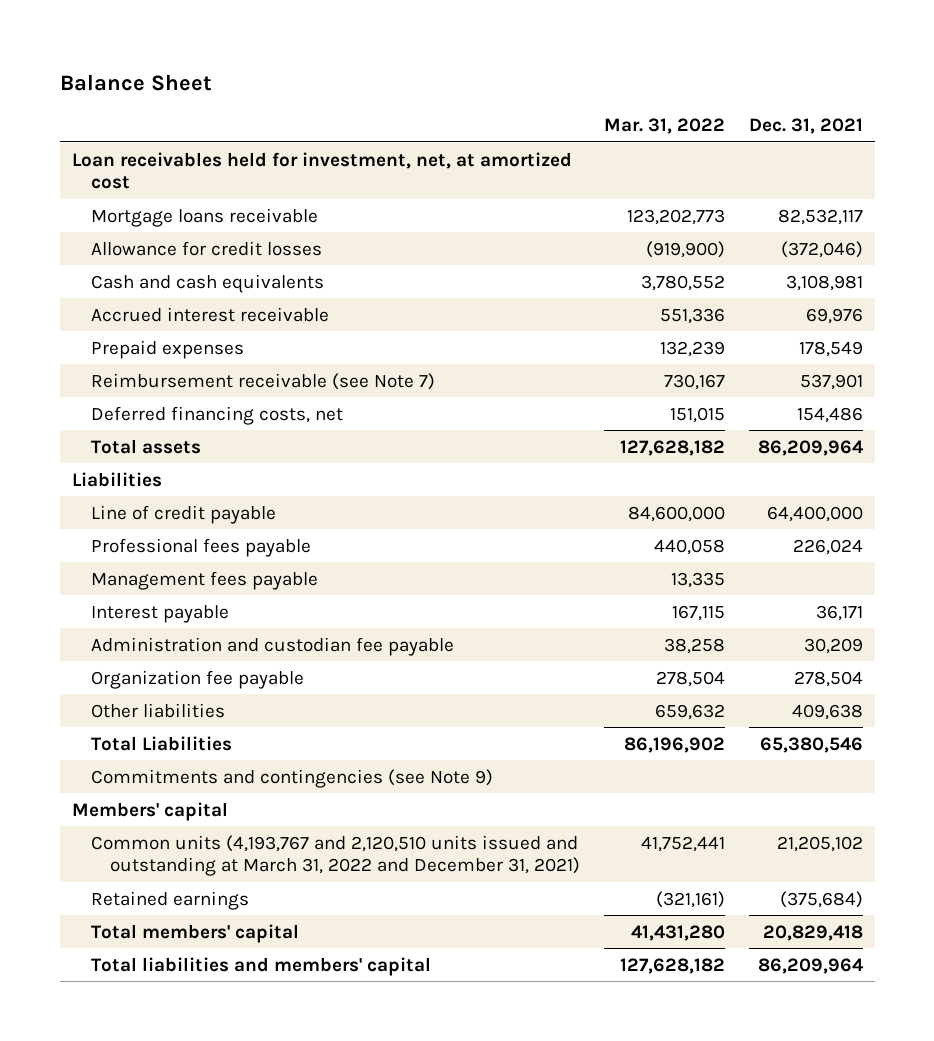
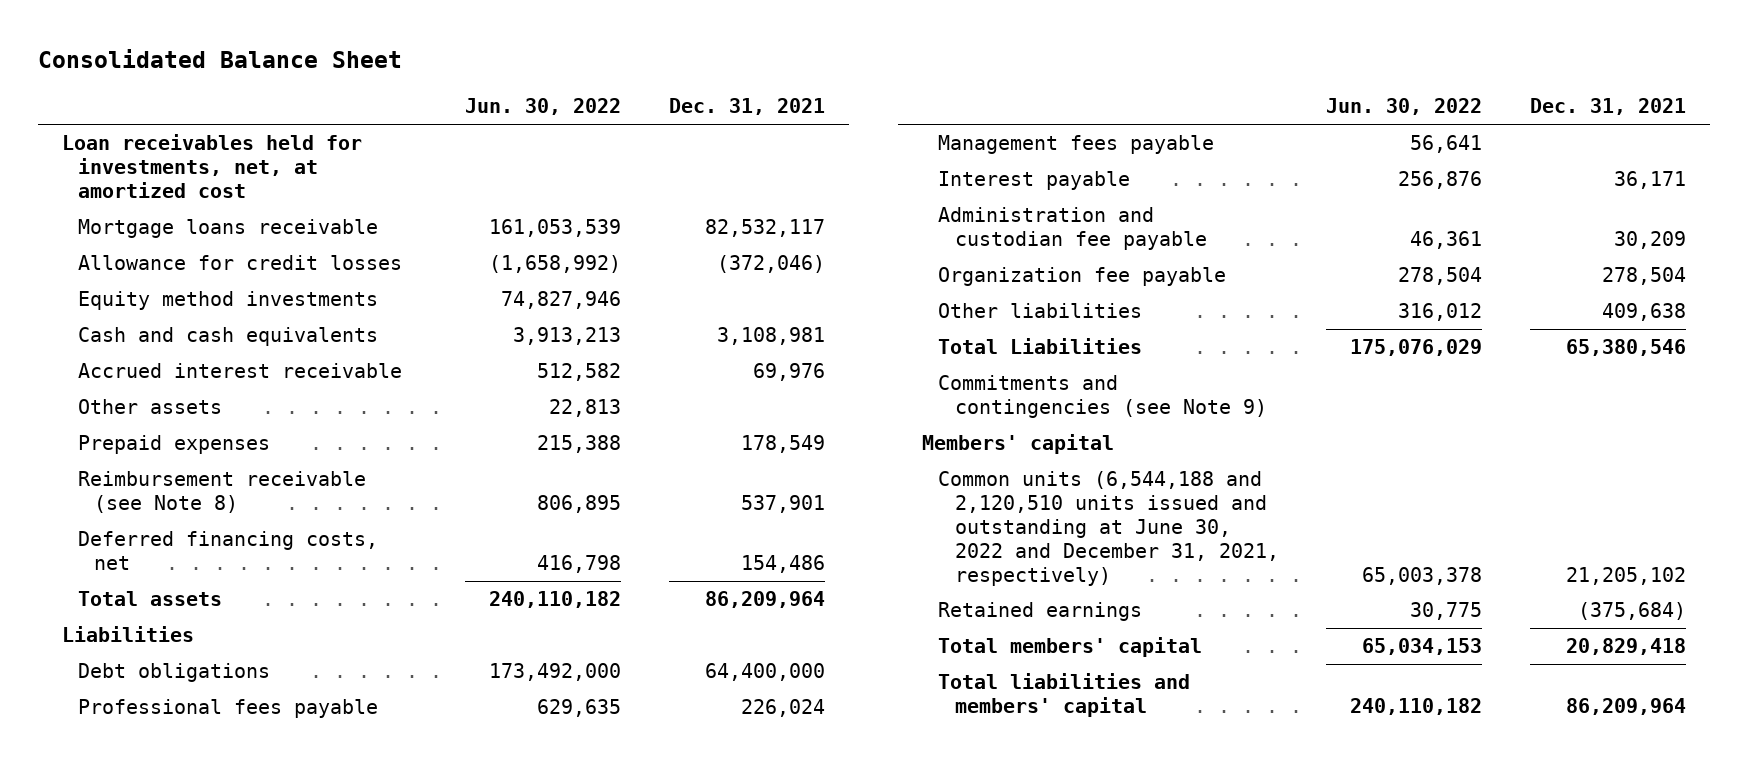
[59,73,212,91] Balance Sheet -> [37,49,402,69] Consolidated Balance Sheet
[603,118,725,135] Mar. 31, 2022 -> none
none -> [465,98,622,116] Jun. 30, 2022
[71,151,572,190] Loan receivables held for investment, net, at amortized cost -> [61,134,362,198] Loan receivables held for investments, net, at amortized cost
none -> [77,291,378,311] Equity method investments
none -> [77,399,222,415] Other assets
[90,372,435,390] Reimbursement receivable (see Note 7) -> [77,471,366,514] Reimbursement receivable (see Note 8)
[90,504,276,524] Line of credit payable -> [77,663,270,683] Debt obligations
[90,834,580,877] Common units (4,193,767 and 2,120,510 units issued and outstanding at March 31, 2022 and December 31, 2021) -> [938,471,1279,586] Common units (6,544,188 and 2,120,510 units issued and outstanding at June 30, 2022 and December 31, 2021, respectively)

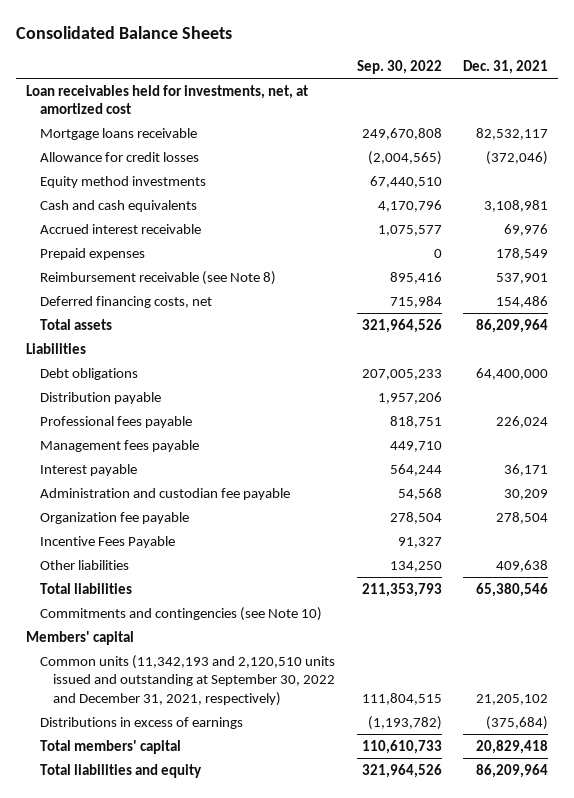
[37,49,402,69] Consolidated Balance Sheet -> [15,26,232,40] Consolidated Balance Sheets
[465,98,622,116] Jun. 30, 2022 -> none
none -> [356,60,442,75] Sep. 30, 2022
[77,399,222,415] Other assets -> none
none -> [39,391,161,404] Distribution payable
none -> [39,535,175,548] Incentive Fees Payable
[938,338,1143,355] Total Liabilities -> [39,582,132,594] Total liabilities
[938,375,1267,419] Commitments and contingencies (see Note 9) -> [39,606,322,621] Commitments and contingencies (see Note 10)
[938,471,1279,586] Common units (6,544,188 and 2,120,510 units issued and outstanding at June 30, 2022 and December 31, 2021, respectively) -> [39,654,336,706] Common units (11,342,193 and 2,120,510 units issued and outstanding at September 30, 2022 and December 31, 2021, respectively)
[938,602,1143,622] Retained earnings -> [39,716,243,729] Distributions in excess of earnings
[938,673,1191,718] Total liabilities and members' capital -> [39,763,202,778] Total liabilities and equity

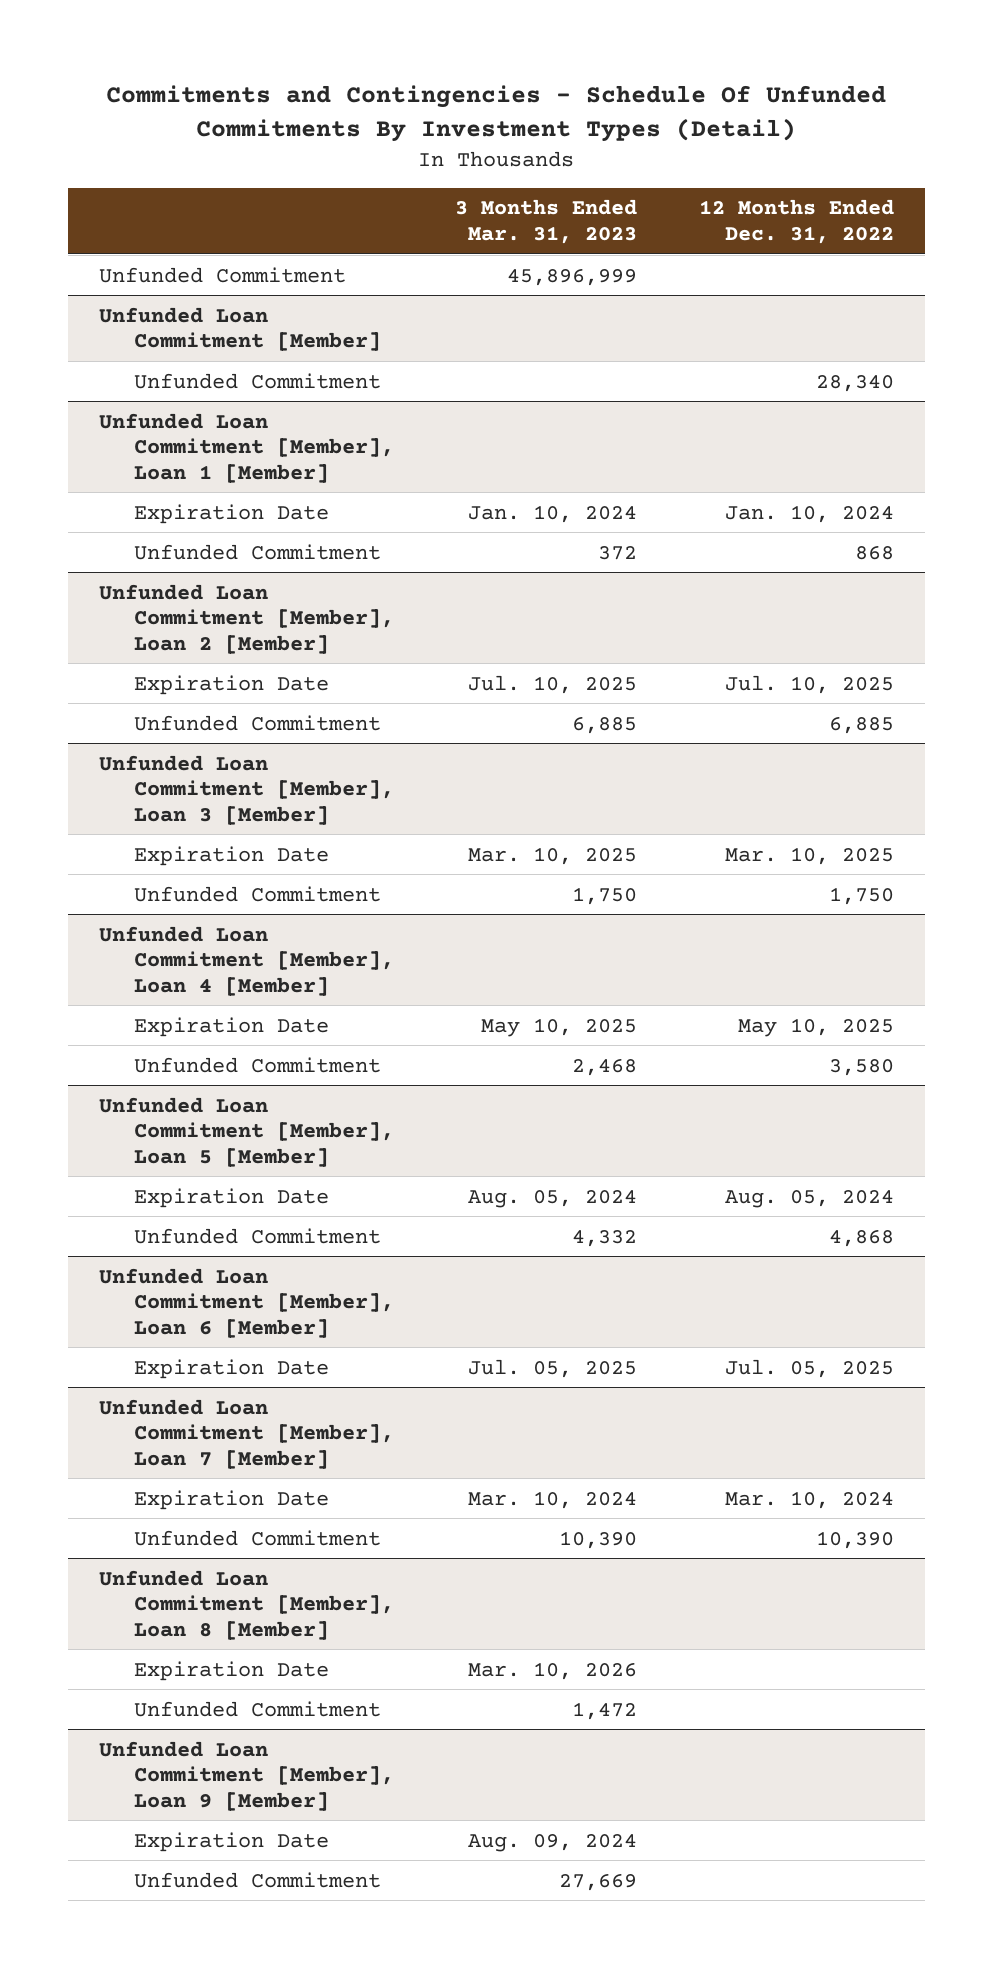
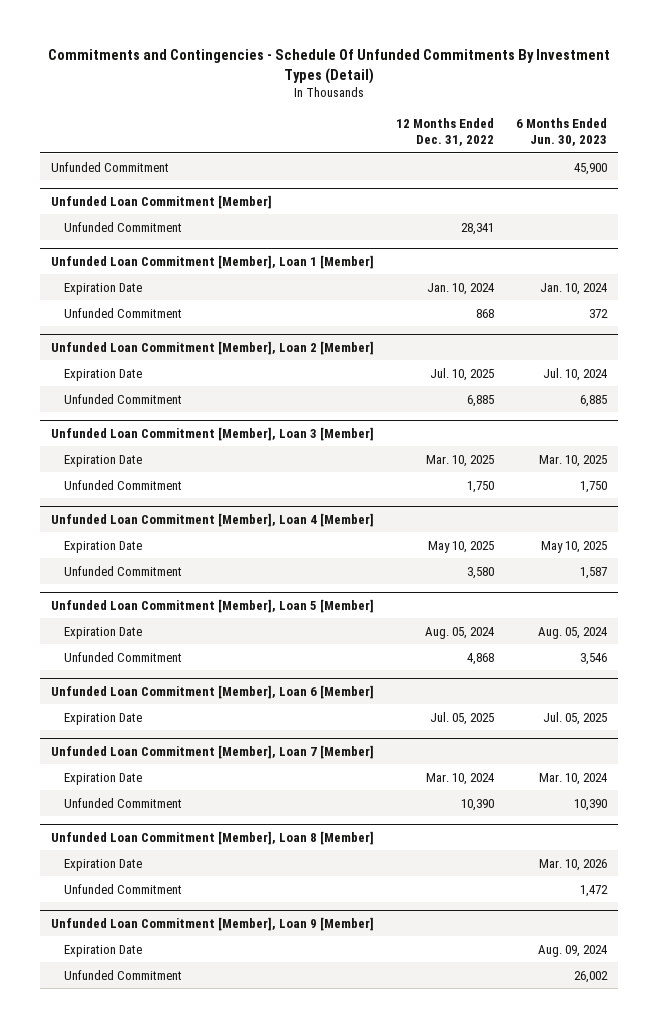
[455,199,638,244] 3 Months Ended Mar. 31, 2023 -> none
none -> [516,117,608,147] 6 Months Ended Jun. 30, 2023
[815,374,894,392] 28,340 -> [461,222,495,235] 28,341

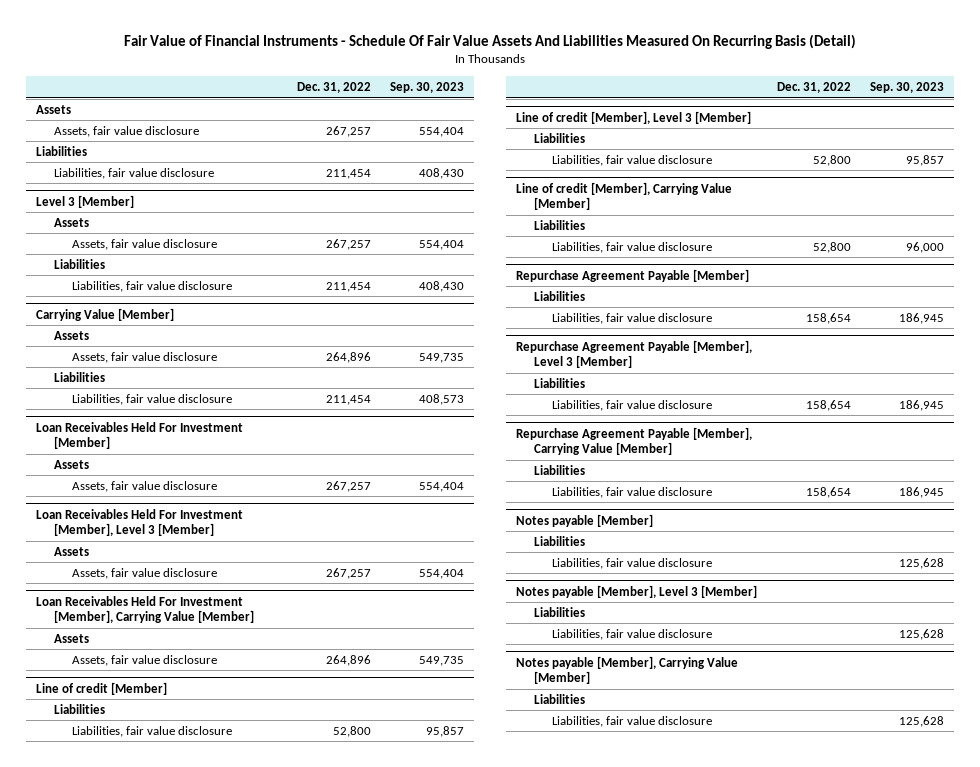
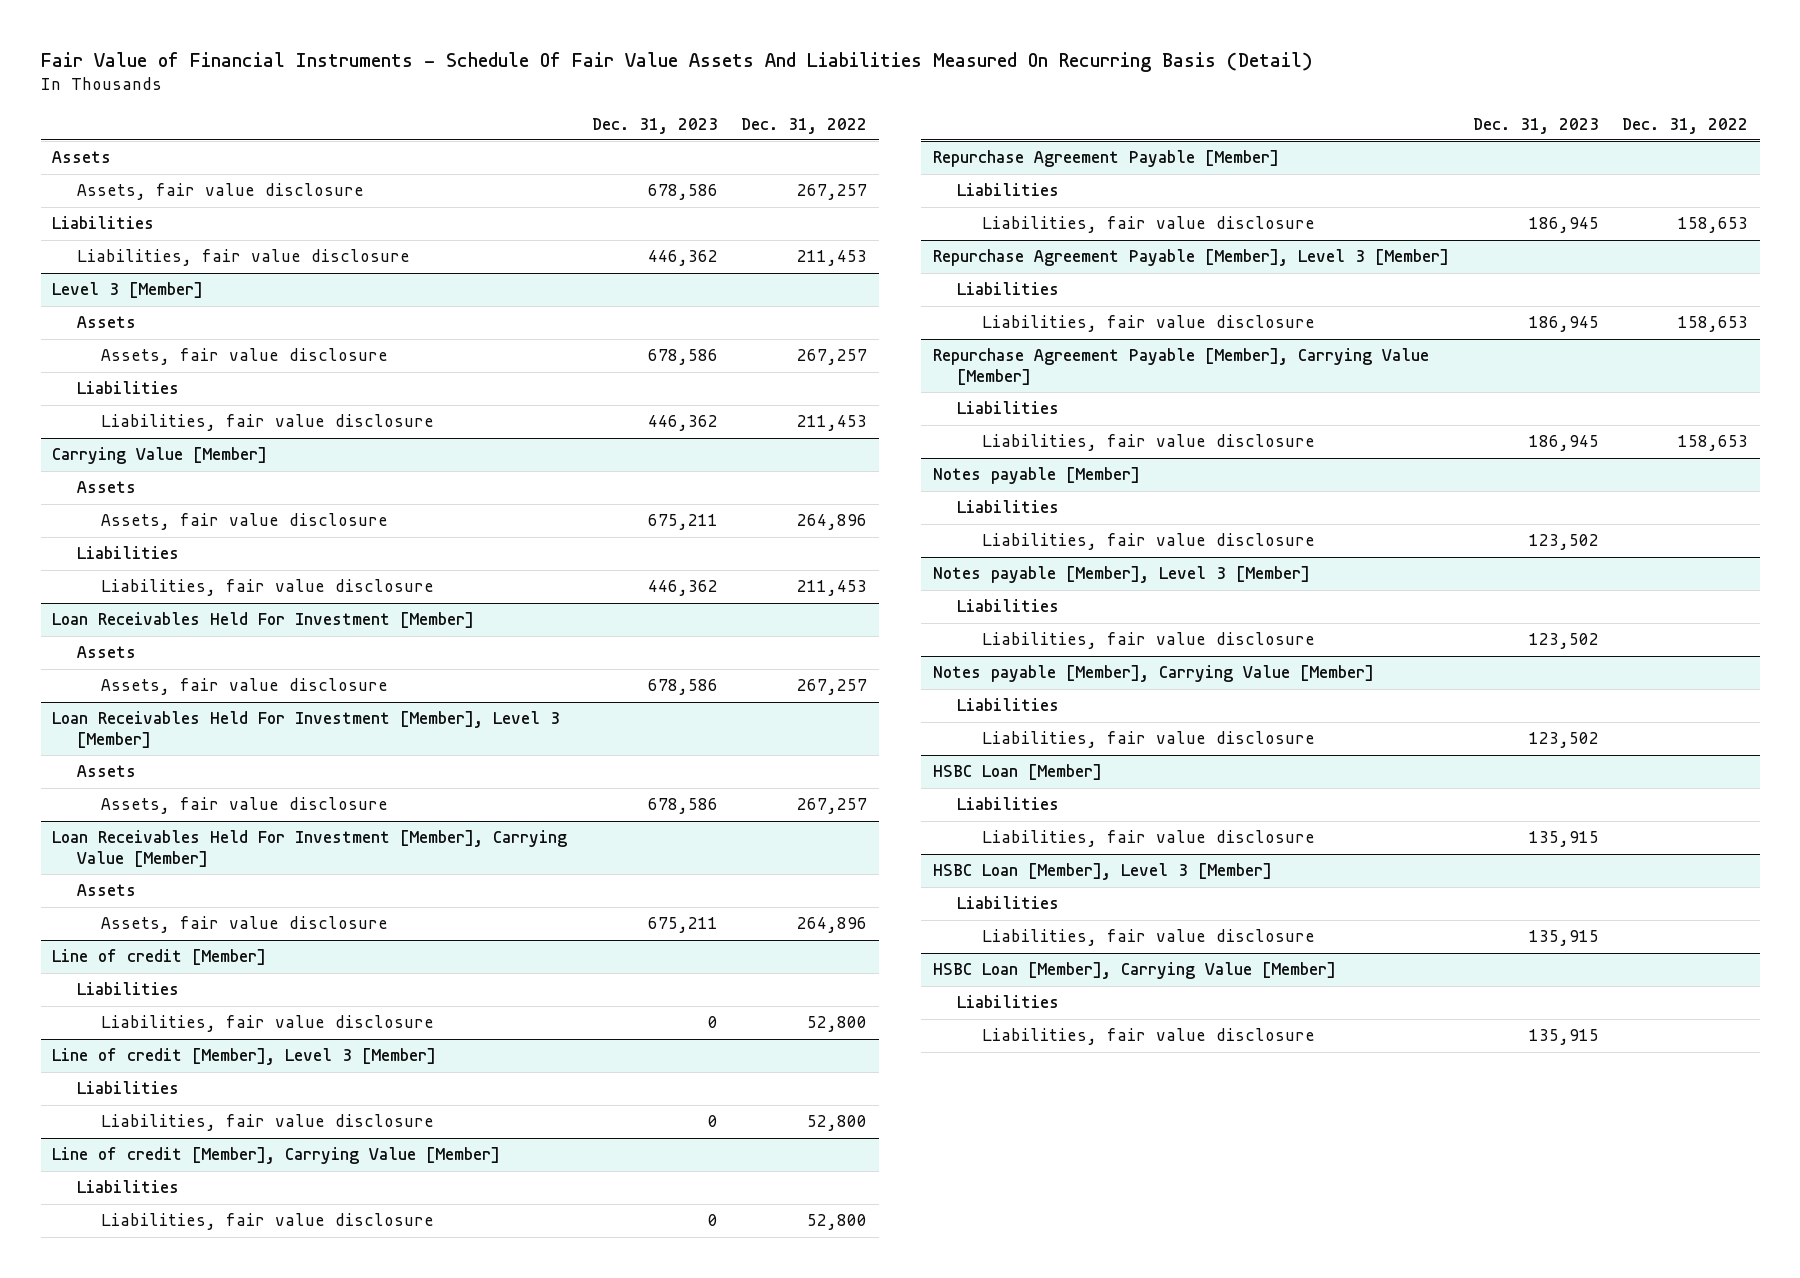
[390,82,465,94] Sep. 30, 2023 -> none
none -> [591,117,718,134] Dec. 31, 2023
[325,168,371,179] 211,454 -> [797,250,868,267] 211,453
[325,281,371,292] 211,454 -> [797,415,868,432] 211,453
[325,394,371,405] 211,454 -> [797,580,868,597] 211,453
[805,312,851,324] 158,654 -> [1677,217,1748,234] 158,653
[805,399,851,411] 158,654 -> [1677,316,1748,333] 158,653
[805,486,851,498] 158,654 -> [1677,435,1748,452] 158,653
none -> [933,764,1103,781] HSBC Loan [Member]
none -> [957,797,1060,811] Liabilities
none -> [981,830,1315,848] Liabilities, fair value disclosure
none -> [933,863,1273,881] HSBC Loan [Member], Level 3 [Member]
none -> [957,896,1060,910] Liabilities
none -> [981,929,1315,947] Liabilities, fair value disclosure
none -> [933,962,1337,980] HSBC Loan [Member], Carrying Value [Member]
none -> [957,995,1060,1009] Liabilities
none -> [981,1028,1315,1046] Liabilities, fair value disclosure

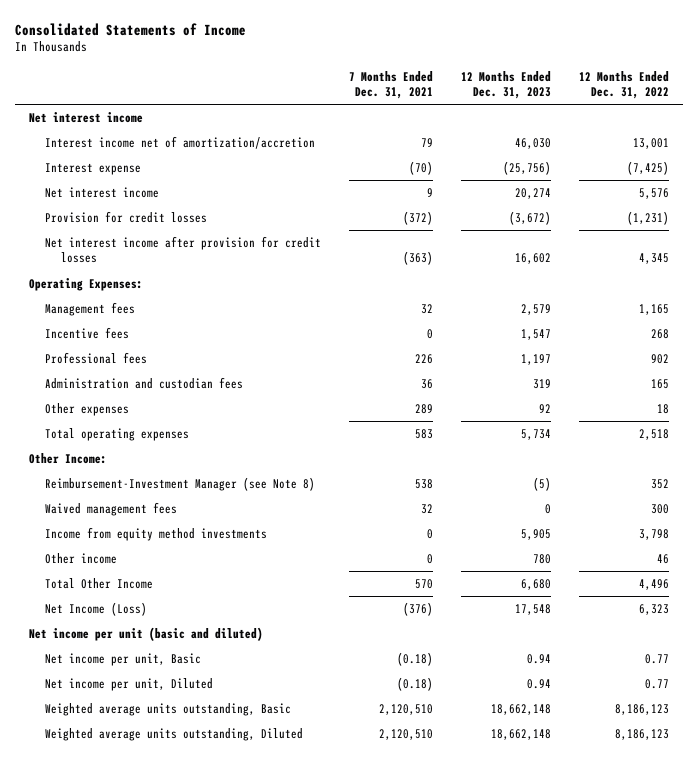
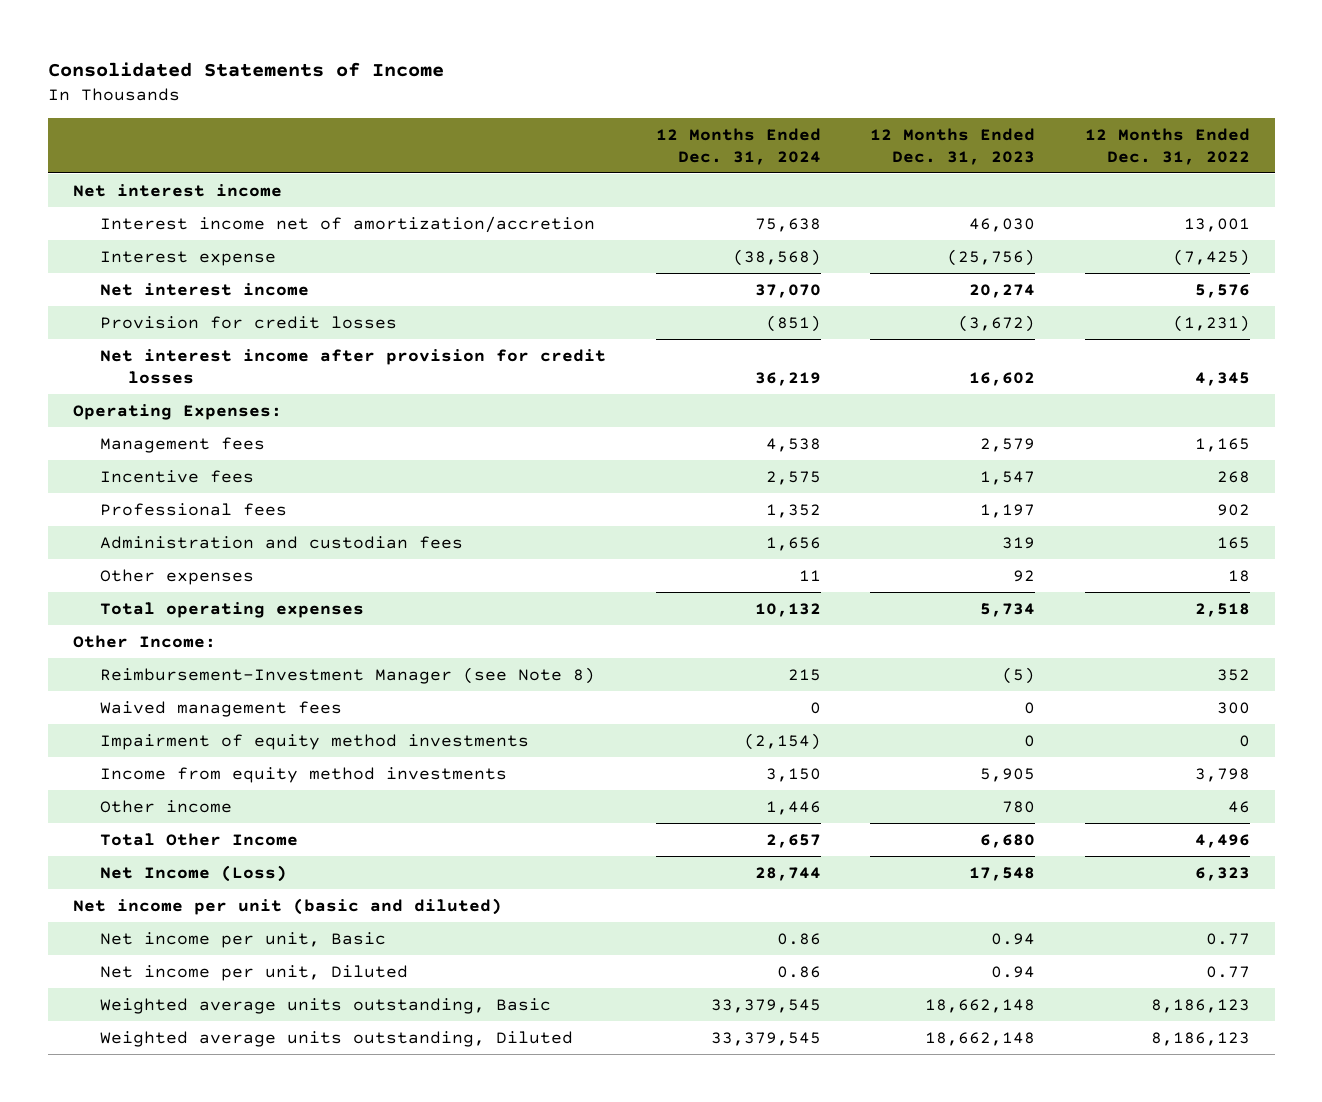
[348,70,433,100] 7 Months Ended Dec. 31, 2021 -> none
none -> [655,127,821,165] 12 Months Ended Dec. 31, 2024
none -> [100,733,530,750] Impairment of equity method investments

